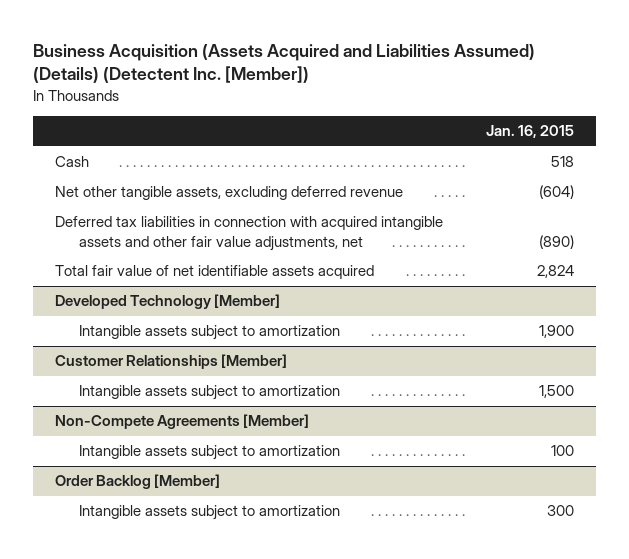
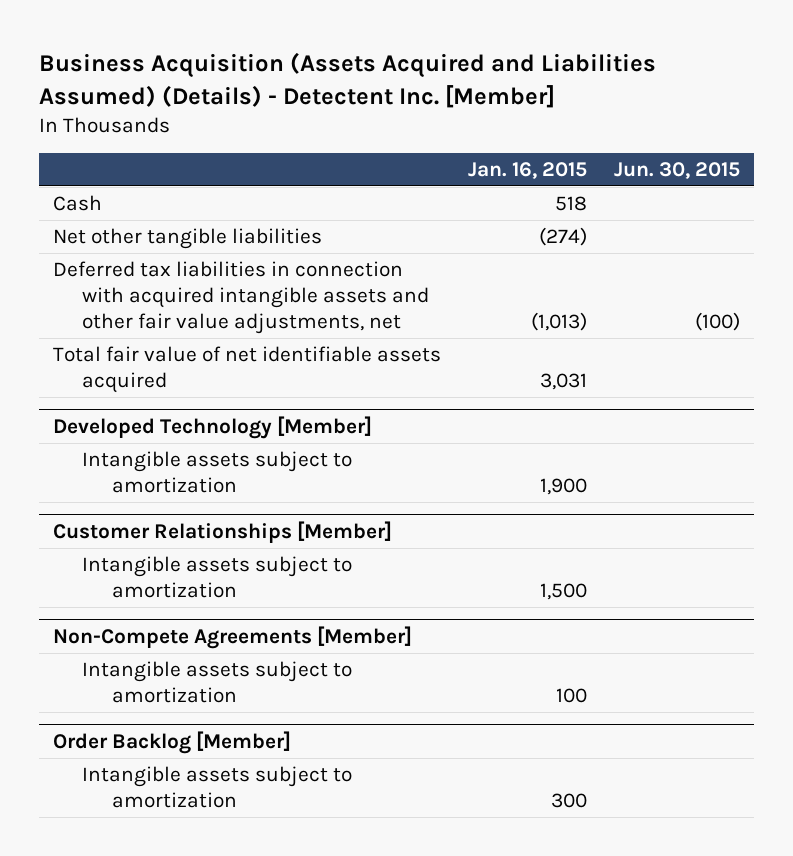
[33,43,536,84] Business Acquisition (Assets Acquired and Liabilities Assumed) (Details) (Detectent Inc. [Member]) -> [39,52,657,108] Business Acquisition (Assets Acquired and Liabilities Assumed) (Details) - Detectent Inc. [Member]
none -> [614,161,741,179] Jun. 30, 2015
[54,186,403,201] Net other tangible assets, excluding deferred revenue -> none
none -> [52,228,322,250] Net other tangible liabilities
[539,234,575,249] (890) -> [531,311,588,331] (1,013)
[537,265,575,279] 2,824 -> [540,372,588,390] 3,031

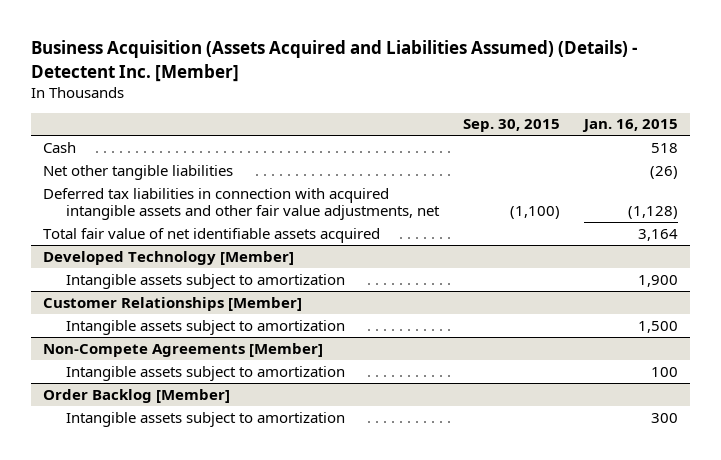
[614,161,741,179] Jun. 30, 2015 -> none
none -> [462,119,560,133] Sep. 30, 2015
[539,227,588,247] (274) -> [649,165,678,179] (26)
[531,311,588,331] (1,013) -> [627,206,678,220] (1,128)
[540,372,588,390] 3,031 -> [637,228,678,241] 3,164

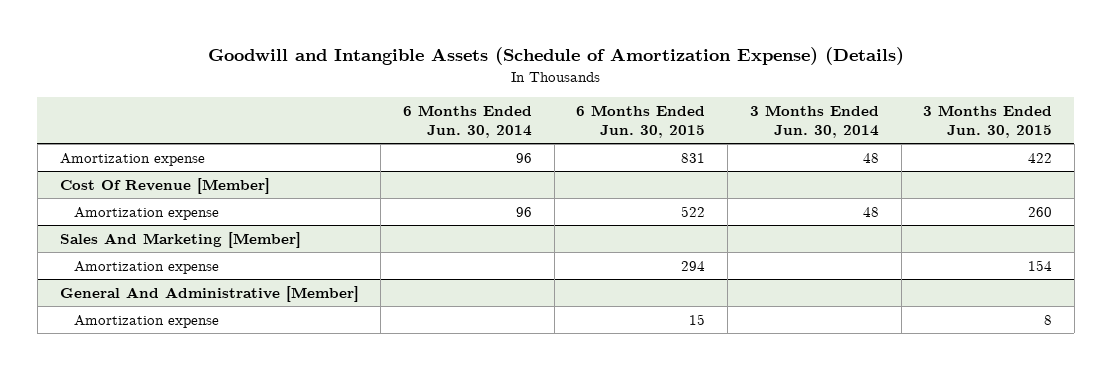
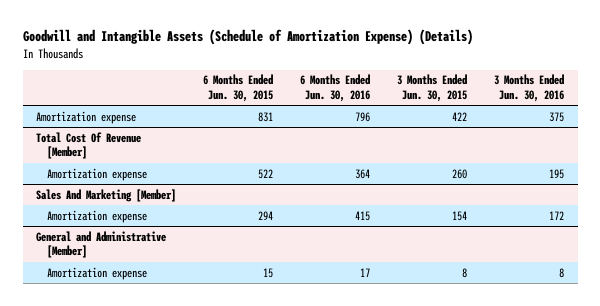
[403,104,533,138] 6 Months Ended Jun. 30, 2014 -> none
[749,104,879,138] 3 Months Ended Jun. 30, 2014 -> none
none -> [300,74,371,102] 6 Months Ended Jun. 30, 2016
none -> [494,74,565,102] 3 Months Ended Jun. 30, 2016
[59,177,270,194] Cost Of Revenue [Member] -> [36,131,142,160] Total Cost Of Revenue [Member]
[59,285,359,302] General And Administrative [Member] -> [36,230,167,259] General and Administrative [Member]

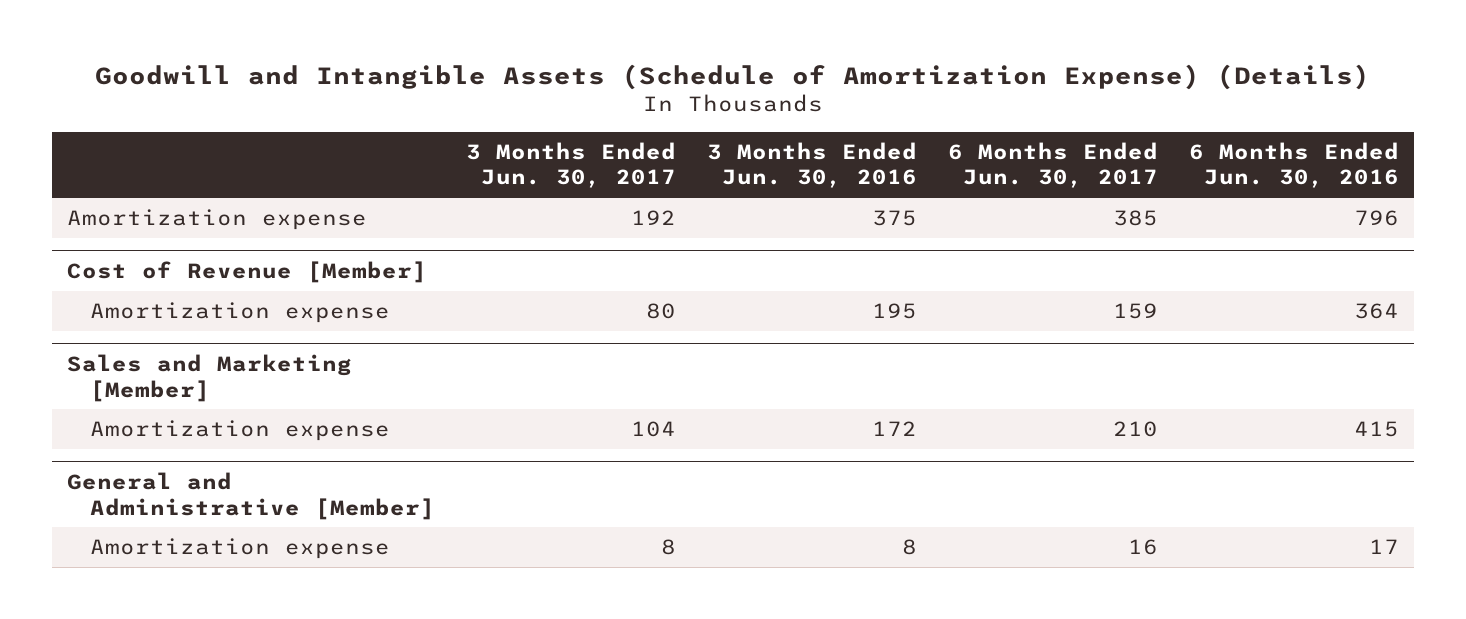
[203,74,274,102] 6 Months Ended Jun. 30, 2015 -> none
[397,74,468,102] 3 Months Ended Jun. 30, 2015 -> none
none -> [466,141,677,189] 3 Months Ended Jun. 30, 2017
none -> [948,141,1159,189] 6 Months Ended Jun. 30, 2017
[36,131,142,160] Total Cost Of Revenue [Member] -> [67,260,428,283] Cost of Revenue [Member]
[36,188,177,202] Sales And Marketing [Member] -> [67,353,353,402] Sales and Marketing [Member]

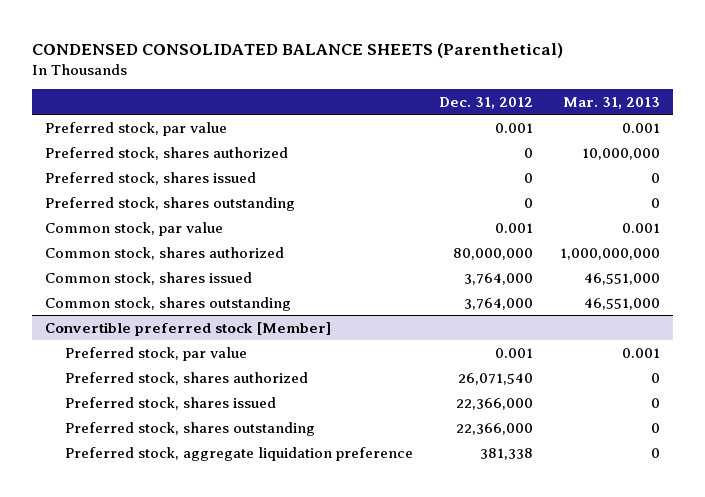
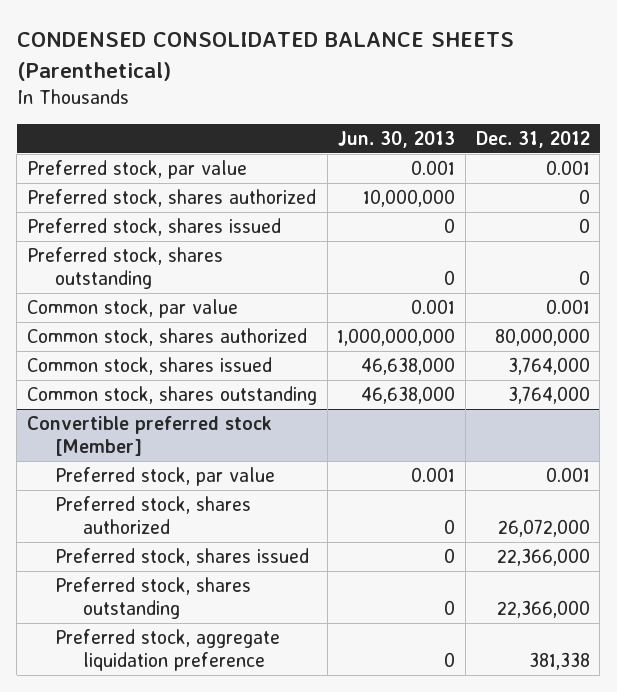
[562,96,660,109] Mar. 31, 2013 -> none
none -> [338,130,456,148] Jun. 30, 2013
[458,372,534,385] 26,071,540 -> [497,519,590,538] 26,072,000

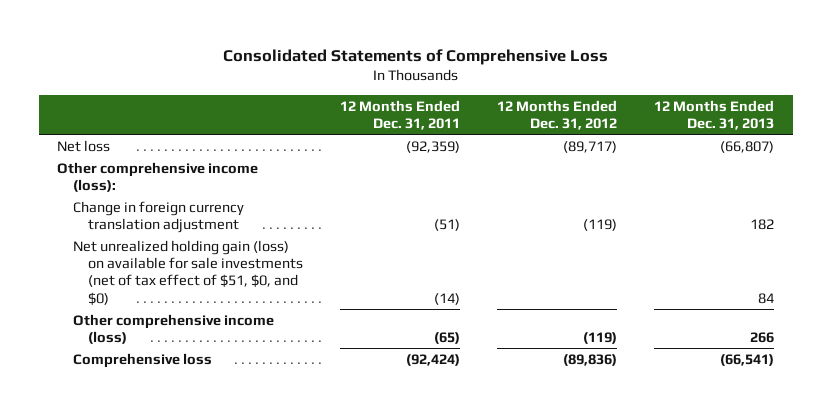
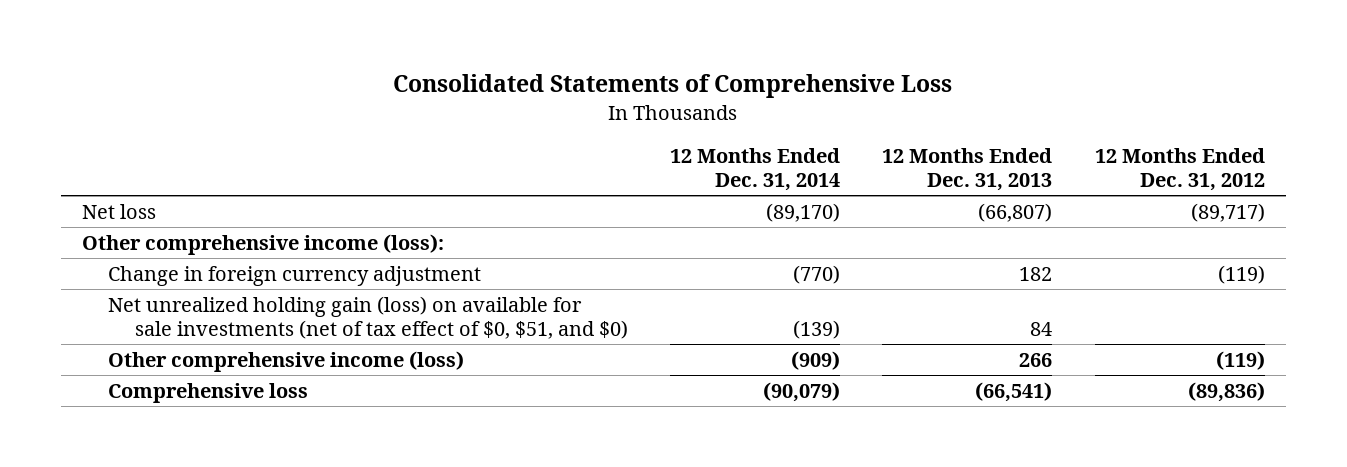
[340,99,461,130] 12 Months Ended Dec. 31, 2011 -> none
none -> [670,147,841,191] 12 Months Ended Dec. 31, 2014
[72,200,244,234] Change in foreign currency translation adjustment -> [108,266,482,287] Change in foreign currency adjustment
[72,239,304,306] Net unrealized holding gain (loss) on available for sale investments (net of tax effect of $51, $0, and $0) -> [108,296,628,339] Net unrealized holding gain (loss) on available for sale investments (net of tax effect of $0, $51, and $0)

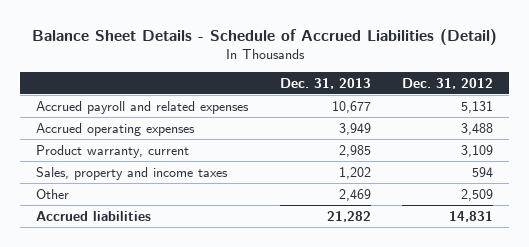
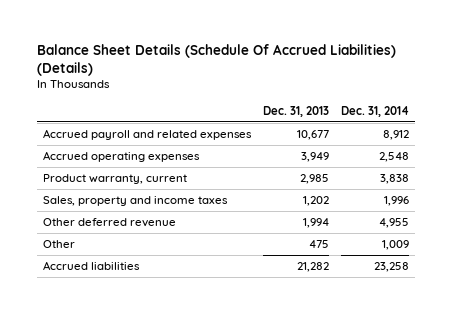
[31,28,497,45] Balance Sheet Details - Schedule of Accrued Liabilities (Detail) -> [36,43,396,76] Balance Sheet Details (Schedule Of Accrued Liabilities) (Details)
[402,77,494,89] Dec. 31, 2012 -> none
none -> [341,106,410,118] Dec. 31, 2014
none -> [42,218,176,228] Other deferred revenue
[338,188,371,201] 2,469 -> [309,240,330,249] 475

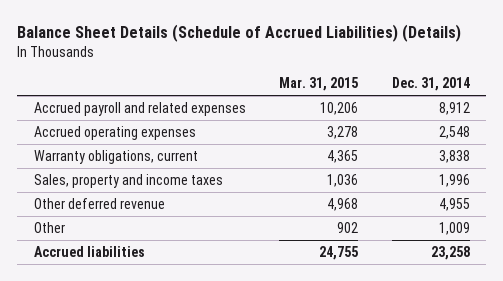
[36,43,396,76] Balance Sheet Details (Schedule Of Accrued Liabilities) (Details) -> [16,24,461,43] Balance Sheet Details (Schedule of Accrued Liabilities) (Details)
[263,106,330,118] Dec. 31, 2013 -> none
none -> [279,76,359,91] Mar. 31, 2015
[42,174,187,185] Product warranty, current -> [33,149,198,164] Warranty obligations, current

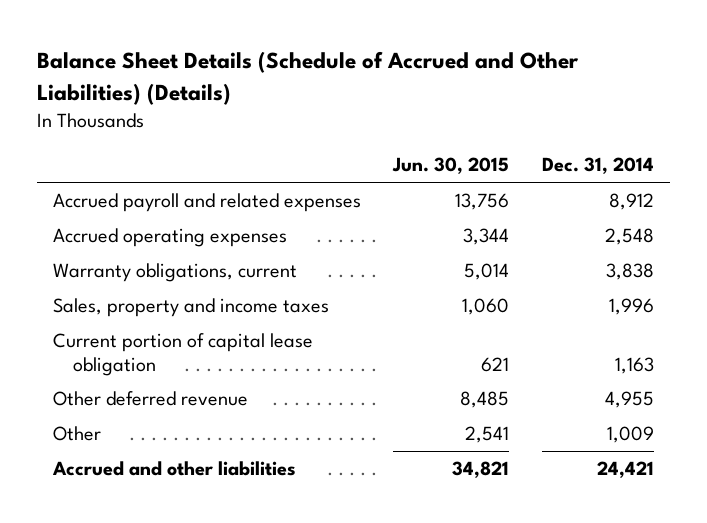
[16,24,461,43] Balance Sheet Details (Schedule of Accrued Liabilities) (Details) -> [37,51,580,105] Balance Sheet Details (Schedule of Accrued and Other Liabilities) (Details)
[279,76,359,91] Mar. 31, 2015 -> none
none -> [392,157,510,175] Jun. 30, 2015
none -> [53,333,314,376] Current portion of capital lease obligation
[33,245,145,257] Accrued liabilities -> [52,461,297,477] Accrued and other liabilities
[430,245,470,260] 23,258 -> [596,461,654,479] 24,421

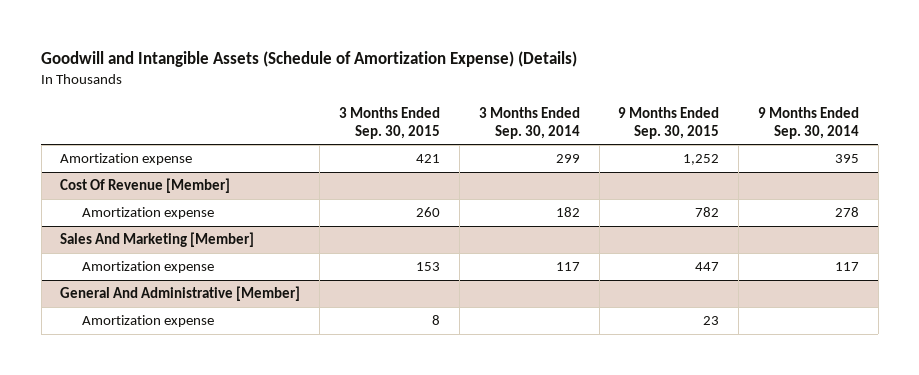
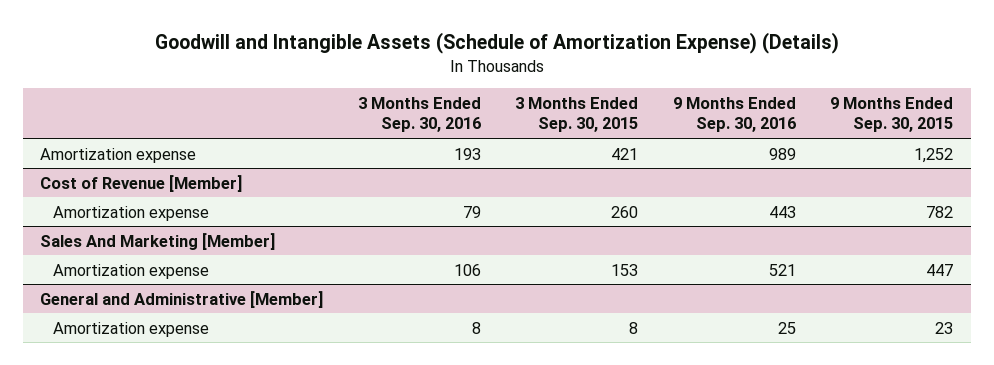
[478,106,580,139] 3 Months Ended Sep. 30, 2014 -> none
[758,106,860,139] 9 Months Ended Sep. 30, 2014 -> none
none -> [357,97,481,133] 3 Months Ended Sep. 30, 2016
none -> [672,97,796,133] 9 Months Ended Sep. 30, 2016
[60,178,231,194] Cost Of Revenue [Member] -> [40,174,243,192] Cost of Revenue [Member]
[60,286,301,302] General And Administrative [Member] -> [40,290,324,308] General and Administrative [Member]

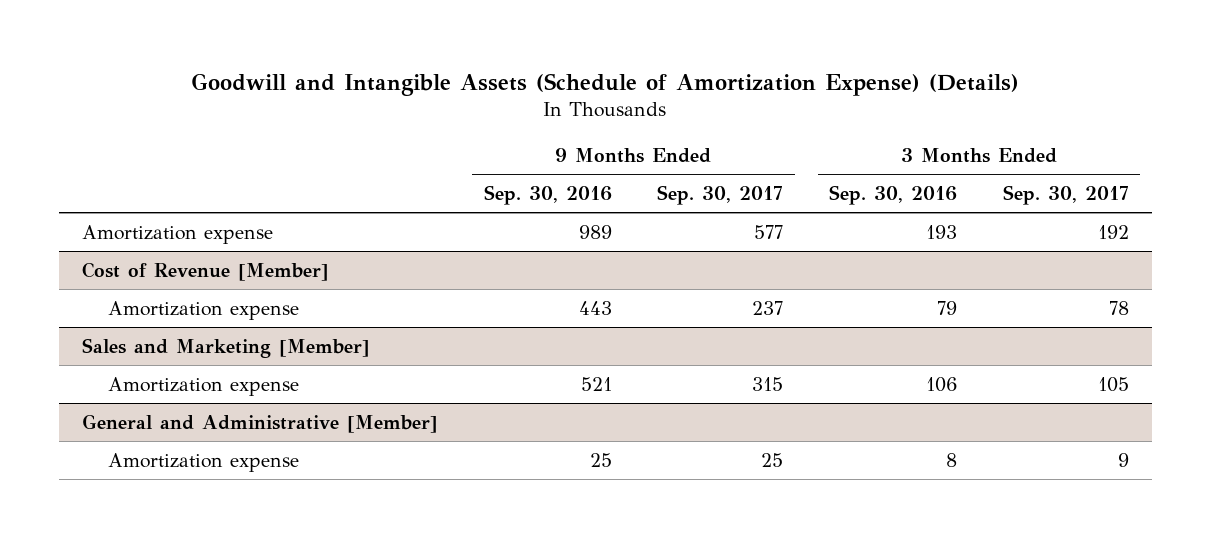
[515,97,639,133] 3 Months Ended Sep. 30, 2015 -> none
[830,97,954,133] 9 Months Ended Sep. 30, 2015 -> none
none -> [657,184,784,205] Sep. 30, 2017
none -> [1002,184,1129,205] Sep. 30, 2017
[40,232,276,250] Sales And Marketing [Member] -> [81,337,370,358] Sales and Marketing [Member]

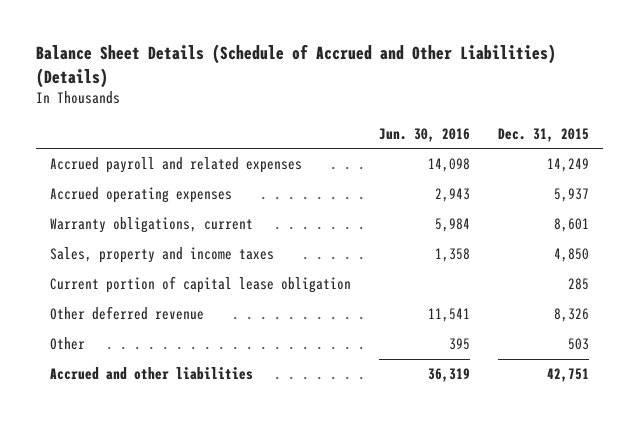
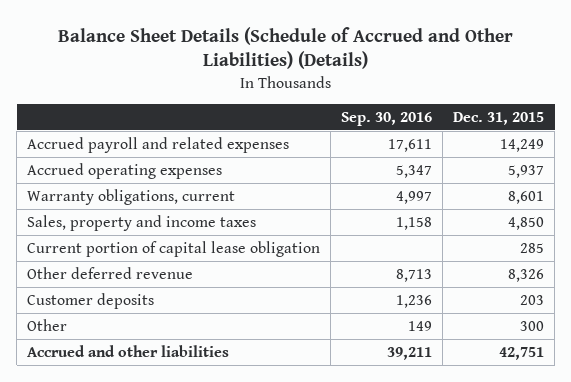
[378,127,470,142] Jun. 30, 2016 -> none
none -> [341,111,433,126] Sep. 30, 2016
none -> [27,292,155,309] Customer deposits
[567,338,589,351] 503 -> [520,320,545,331] 300

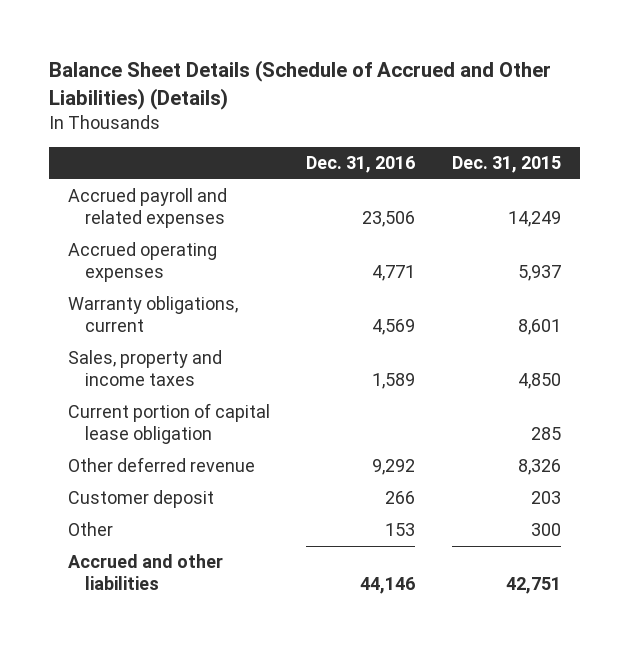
[341,111,433,126] Sep. 30, 2016 -> none
none -> [306,156,416,174] Dec. 31, 2016
[27,292,155,309] Customer deposits -> [67,490,214,509] Customer deposit

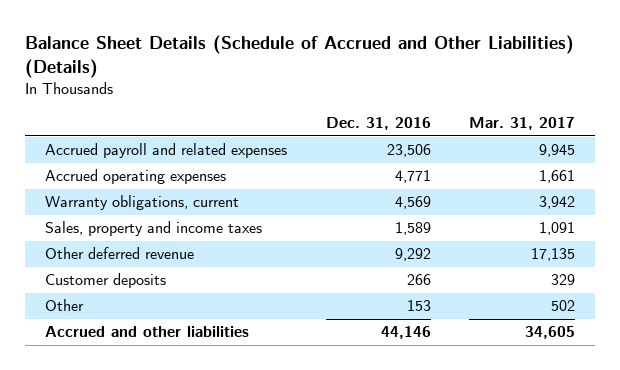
[452,156,562,174] Dec. 31, 2015 -> none
none -> [469,117,576,131] Mar. 31, 2017
[67,403,270,445] Current portion of capital lease obligation -> none
[67,490,214,509] Customer deposit -> [44,273,166,289] Customer deposits

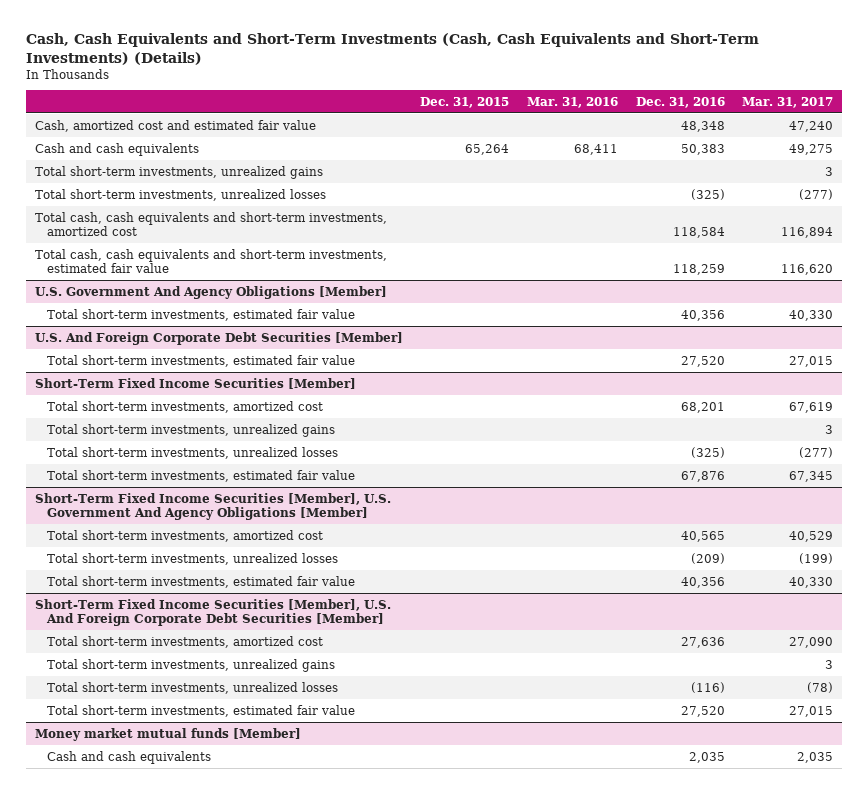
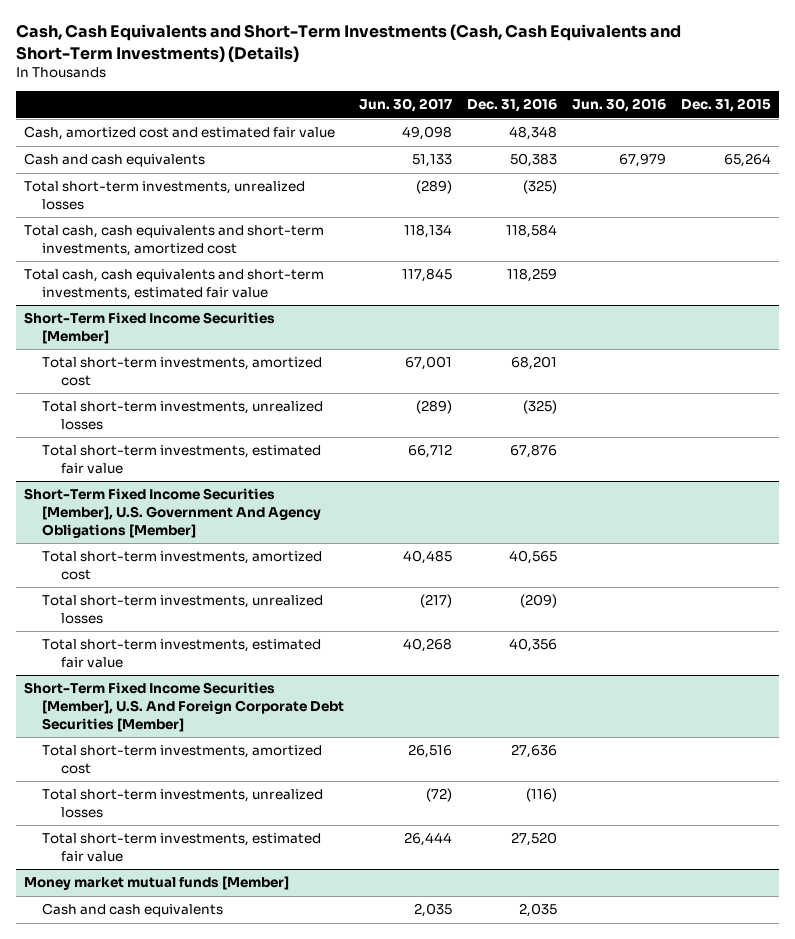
[527,97,619,109] Mar. 31, 2016 -> none
[742,97,834,109] Mar. 31, 2017 -> none
none -> [359,98,453,113] Jun. 30, 2017
none -> [572,98,667,113] Jun. 30, 2016
[34,165,323,179] Total short-term investments, unrealized gains -> none
[34,285,387,299] U.S. Government And Agency Obligations [Member] -> none
[46,308,355,321] Total short-term investments, estimated fair value -> none
[34,331,403,345] U.S. And Foreign Corporate Debt Securities [Member] -> none
[46,354,355,367] Total short-term investments, estimated fair value -> none
[46,423,335,437] Total short-term investments, unrealized gains -> none
[46,658,335,672] Total short-term investments, unrealized gains -> none

